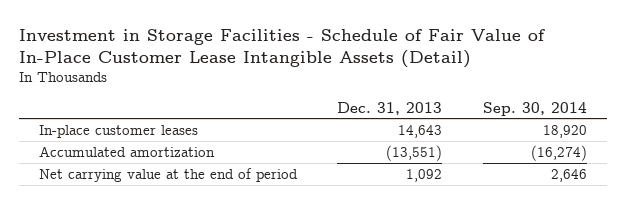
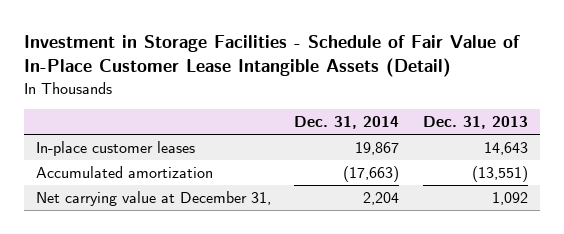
[482,101,587,116] Sep. 30, 2014 -> none
none -> [294,116,400,130] Dec. 31, 2014
[38,167,298,182] Net carrying value at the end of period -> [35,190,271,206] Net carrying value at December 31,

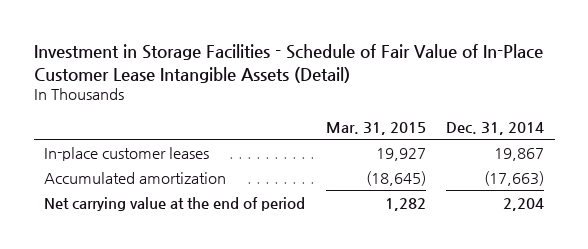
[423,116,529,130] Dec. 31, 2013 -> none
none -> [325,121,426,135] Mar. 31, 2015
[35,190,271,206] Net carrying value at December 31, -> [44,196,306,211] Net carrying value at the end of period

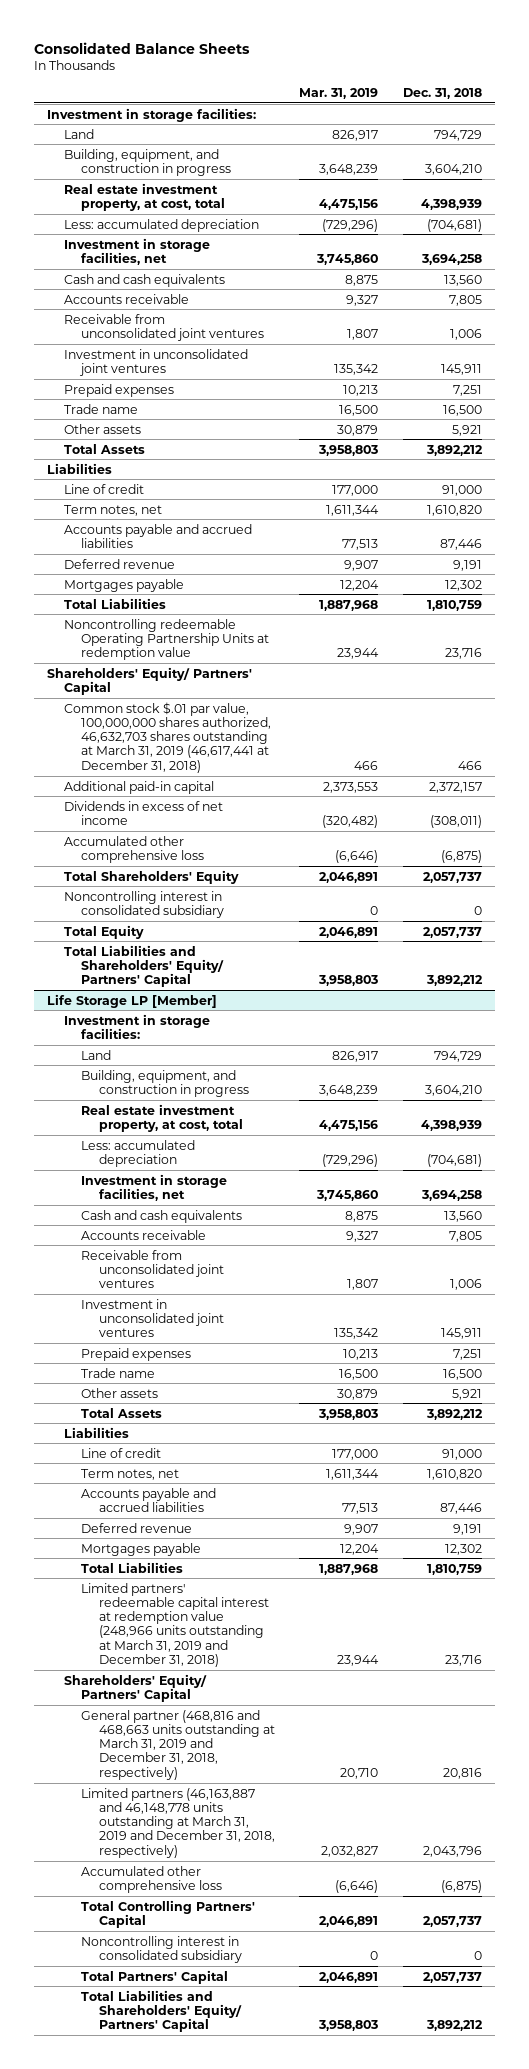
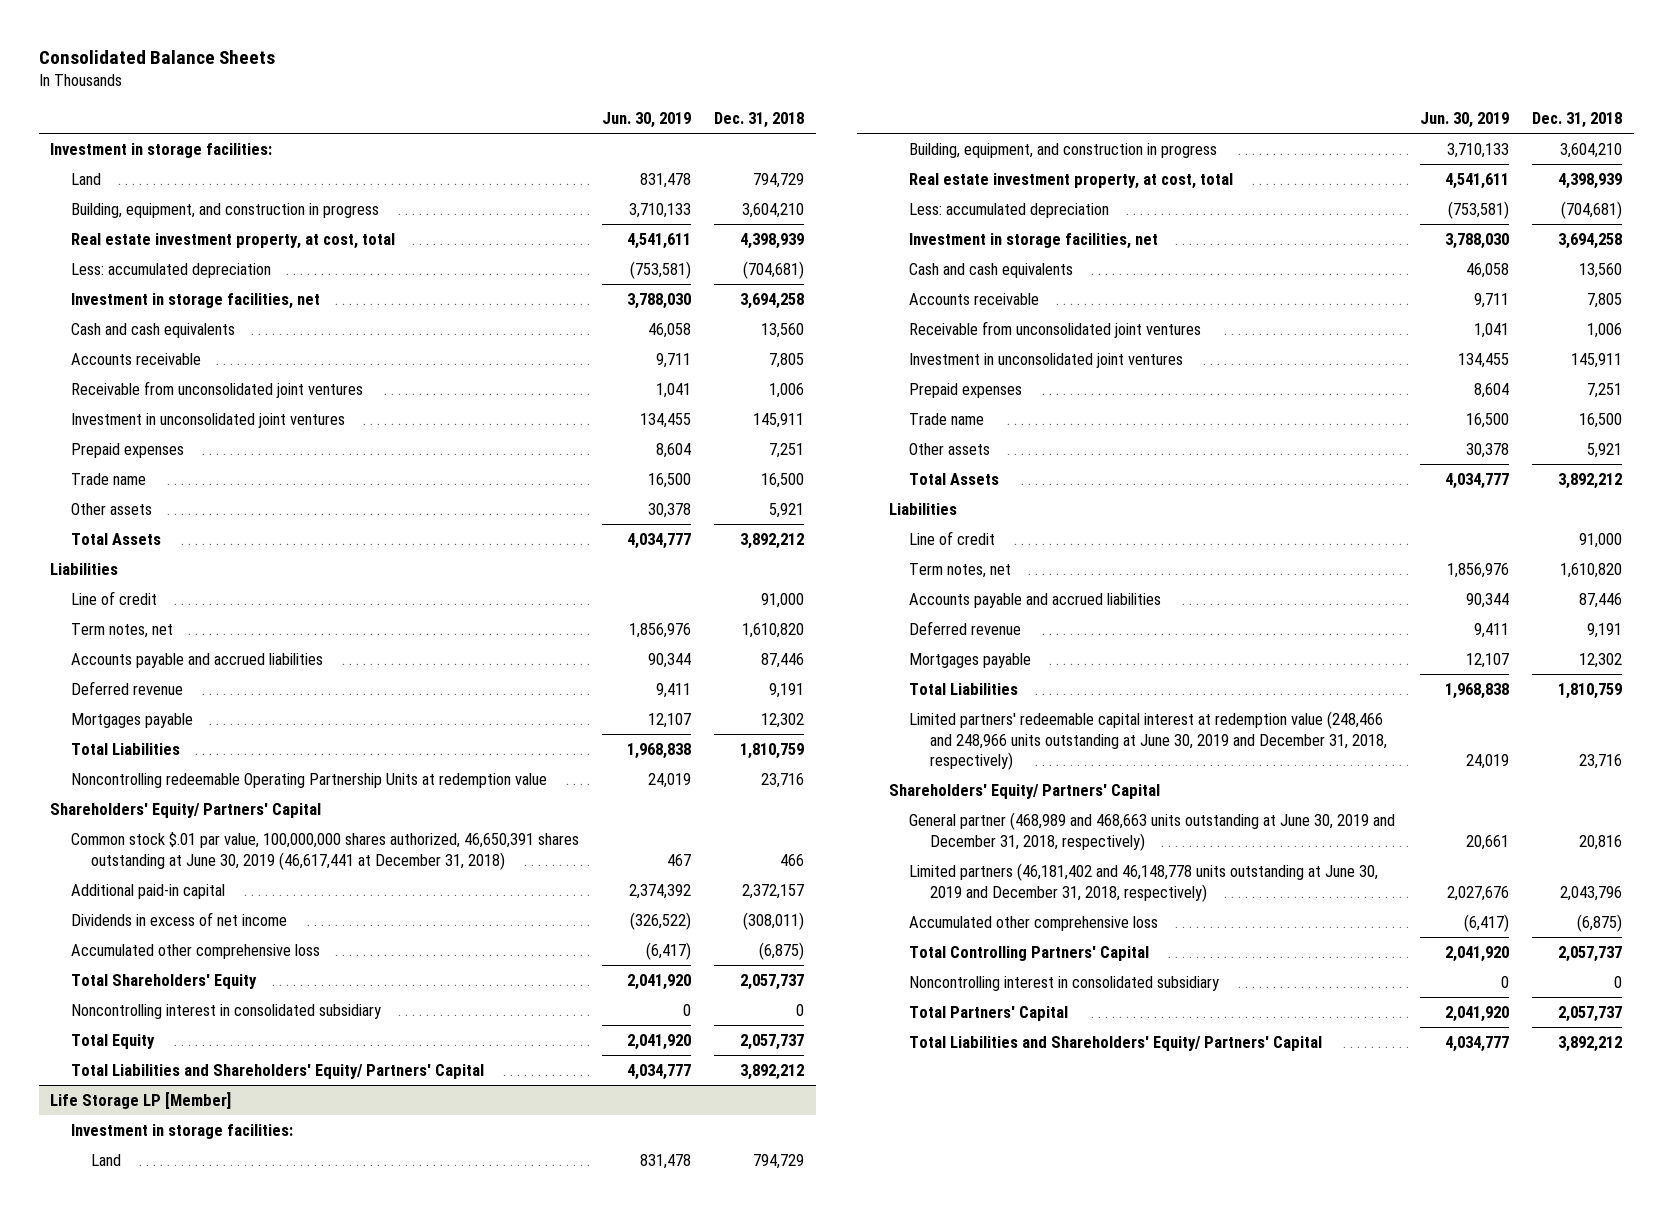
[299,87,379,99] Mar. 31, 2019 -> none
none -> [601,111,691,128] Jun. 30, 2019
[64,701,272,773] Common stock $.01 par value, 100,000,000 shares authorized, 46,632,703 shares outstanding at March 31, 2019 (46,617,441 at December 31, 2018) -> [70,832,579,870] Common stock $.01 par value, 100,000,000 shares authorized, 46,650,391 shares outstanding at June 30, 2019 (46,617,441 at December 31, 2018)
[81,1582,269,1667] Limited partners' redeemable capital interest at redemption value (248,966 units outstanding at March 31, 2019 and December 31, 2018) -> [909,711,1387,771] Limited partners' redeemable capital interest at redemption value (248,466 and 248,966 units outstanding at June 30, 2019 and December 31, 2018, respectively)
[81,1709,275,1780] General partner (468,816 and 468,663 units outstanding at March 31, 2019 and December 31, 2018, respectively) -> [909,812,1396,851] General partner (468,989 and 468,663 units outstanding at June 30, 2019 and December 31, 2018, respectively)
[81,1787,275,1858] Limited partners (46,163,887 and 46,148,778 units outstanding at March 31, 2019 and December 31, 2018, respectively) -> [909,863,1379,902] Limited partners (46,181,402 and 46,148,778 units outstanding at June 30, 2019 and December 31, 2018, respectively)

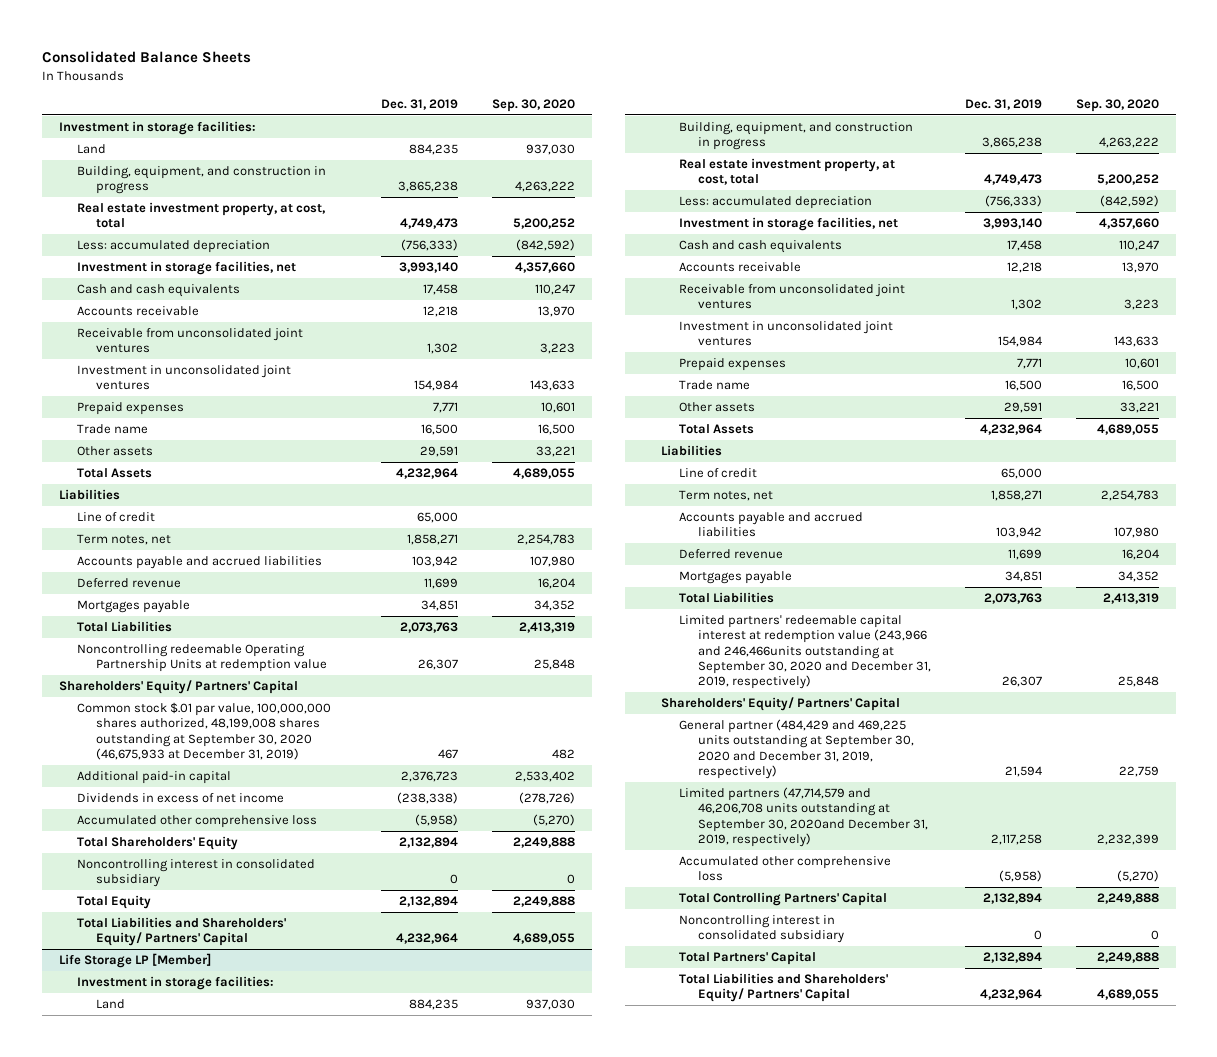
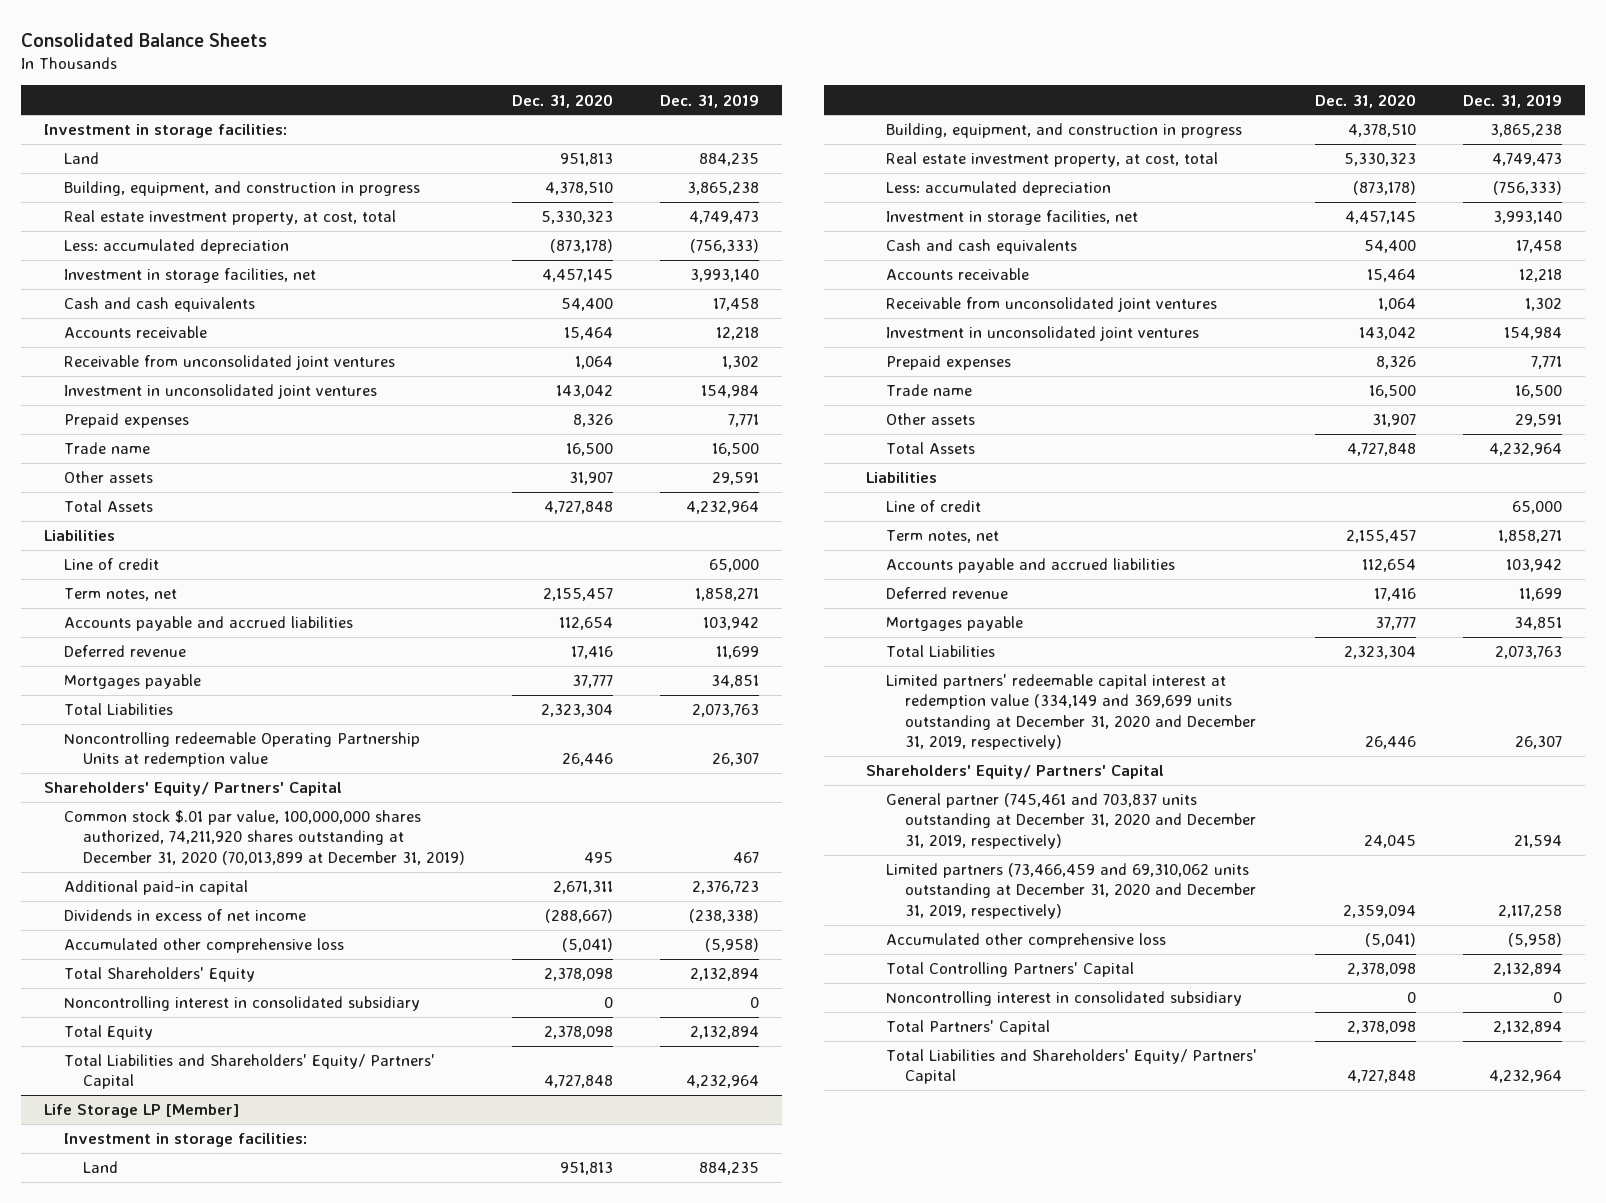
[492,99,576,113] Sep. 30, 2020 -> none
none -> [511,93,613,108] Dec. 31, 2020
[77,702,332,760] Common stock $.01 par value, 100,000,000 shares authorized, 48,199,008 shares outstanding at September 30, 2020 (46,675,933 at December 31, 2019) -> [63,810,466,865] Common stock $.01 par value, 100,000,000 shares authorized, 74,211,920 shares outstanding at December 31, 2020 (70,013,899 at December 31, 2019)
[679,615,932,690] Limited partners' redeemable capital interest at redemption value (243,966 and 246,466units outstanding at September 30, 2020 and December 31, 2019, respectively) -> [885,674,1257,751] Limited partners' redeemable capital interest at redemption value (334,149 and 369,699 units outstanding at December 31, 2020 and December 31, 2019, respectively)
[679,719,915,779] General partner (484,429 and 469,225 units outstanding at September 30, 2020 and December 31, 2019, respectively) -> [885,793,1257,849] General partner (745,461 and 703,837 units outstanding at December 31, 2020 and December 31, 2019, respectively)
[679,787,929,847] Limited partners (47,714,579 and 46,206,708 units outstanding at September 30, 2020and December 31, 2019, respectively) -> [885,863,1257,919] Limited partners (73,466,459 and 69,310,062 units outstanding at December 31, 2020 and December 31, 2019, respectively)

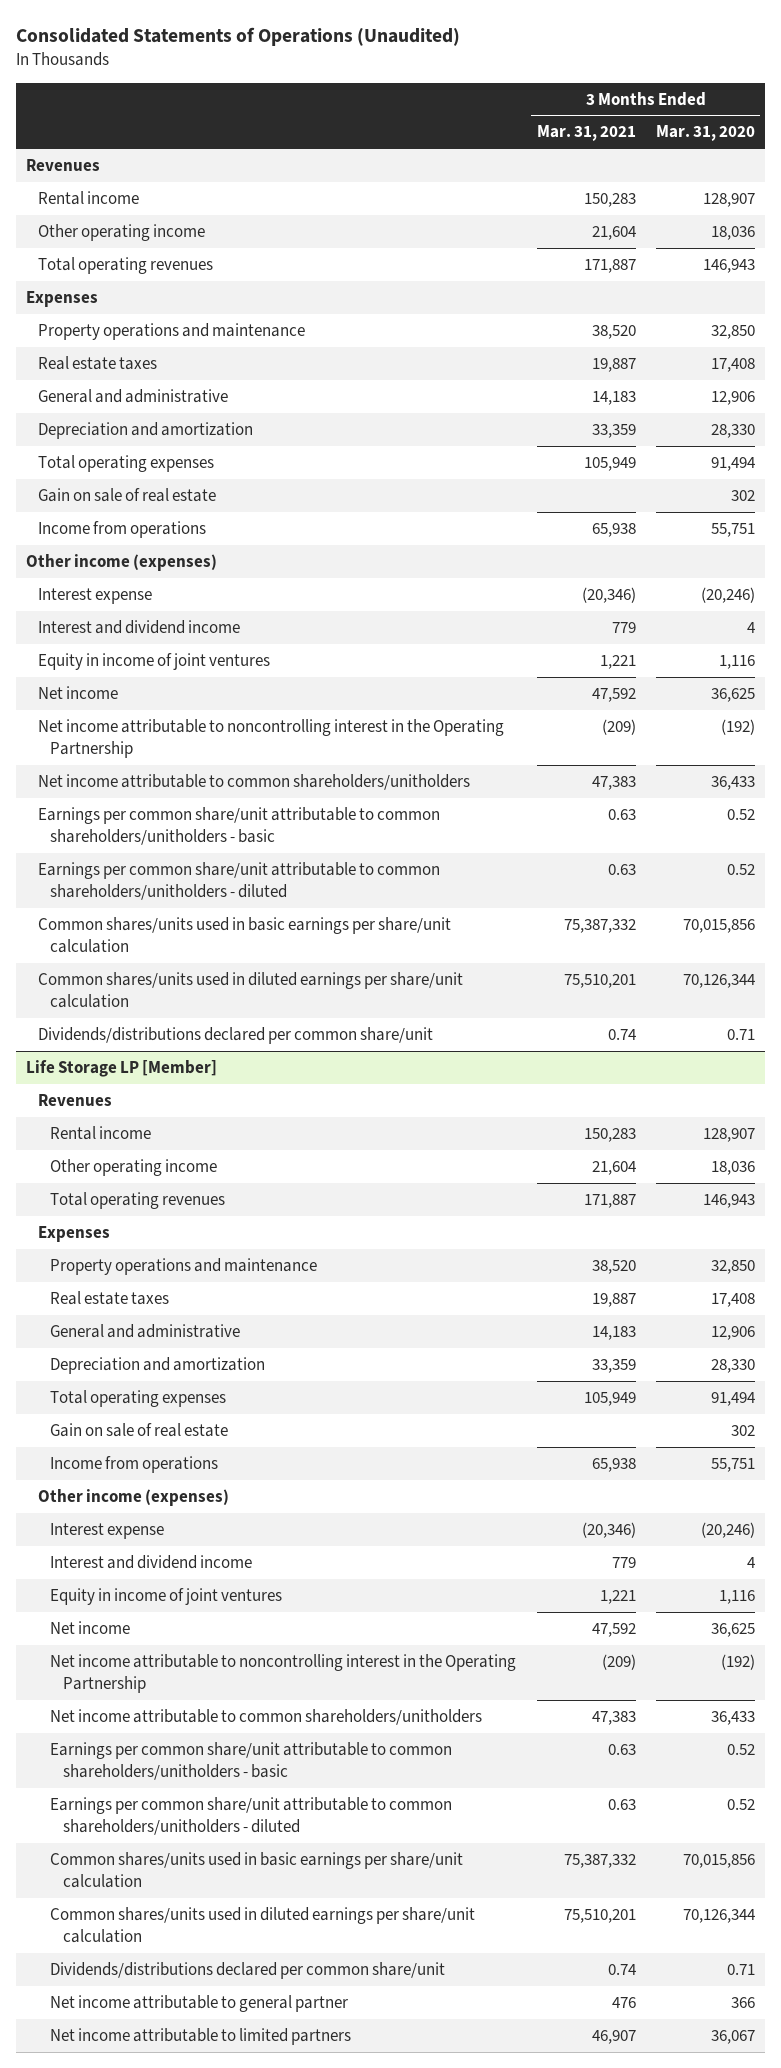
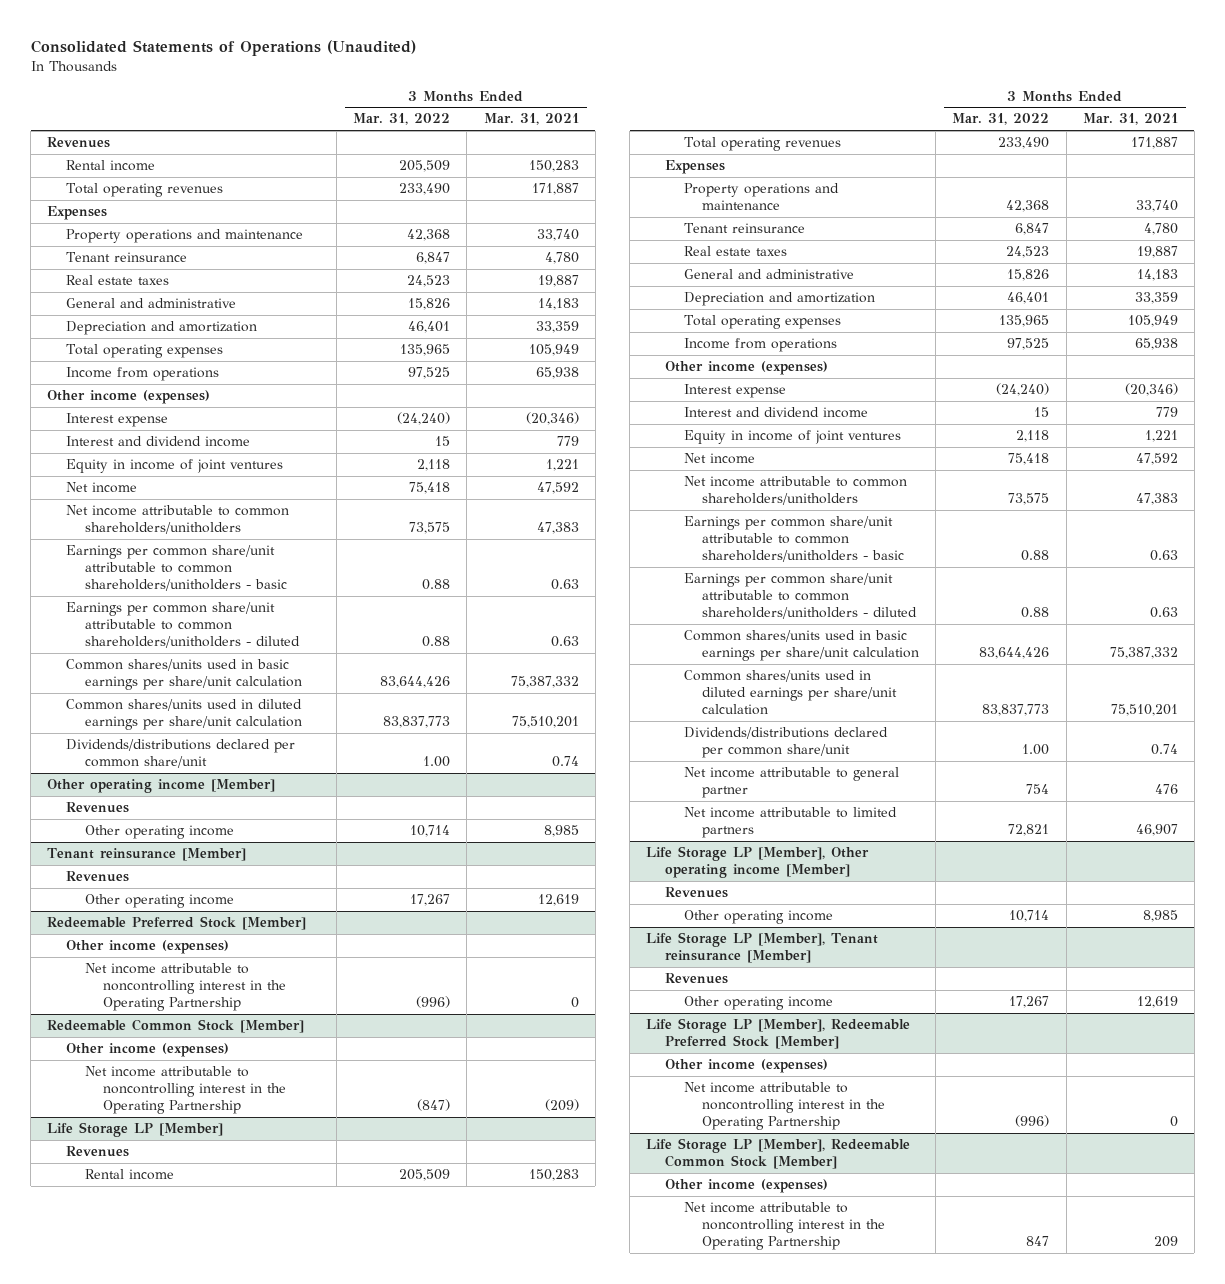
[655,125,755,142] Mar. 31, 2020 -> none
none -> [353,113,451,126] Mar. 31, 2022
[38,224,206,242] Other operating income -> none
[591,325,636,340] 38,520 -> [536,229,579,242] 33,740
none -> [65,252,187,263] Tenant reinsurance
[38,488,217,503] Gain on sale of real estate -> none
[38,719,505,759] Net income attributable to noncontrolling interest in the Operating Partnership -> none
none -> [47,779,276,794] Other operating income [Member]
none -> [65,802,129,814] Revenues
none -> [84,825,234,840] Other operating income
none -> [47,848,247,862] Tenant reinsurance [Member]
none -> [65,871,129,883] Revenues
none -> [84,894,234,909] Other operating income
none -> [47,916,307,931] Redeemable Preferred Stock [Member]
none -> [65,940,229,955] Other income (expenses)
none -> [84,963,287,1012] Net income attributable to noncontrolling interest in the Operating Partnership
none -> [47,1019,305,1034] Redeemable Common Stock [Member]
none -> [65,1043,229,1058] Other income (expenses)
none -> [84,1066,287,1115] Net income attributable to noncontrolling interest in the Operating Partnership
[50,1159,218,1177] Other operating income -> none
[591,1260,636,1275] 38,520 -> [1135,200,1178,213] 33,740
none -> [683,223,805,234] Tenant reinsurance
[50,1423,229,1438] Gain on sale of real estate -> none
[50,1654,517,1694] Net income attributable to noncontrolling interest in the Operating Partnership -> none
none -> [646,846,870,879] Life Storage LP [Member], Other operating income [Member]
none -> [664,887,728,899] Revenues
none -> [683,910,833,925] Other operating income
none -> [646,932,879,964] Life Storage LP [Member], Tenant reinsurance [Member]
none -> [664,973,728,985] Revenues
none -> [683,996,833,1011] Other operating income
none -> [646,1018,911,1050] Life Storage LP [Member], Redeemable Preferred Stock [Member]
none -> [664,1059,828,1074] Other income (expenses)
none -> [683,1082,886,1131] Net income attributable to noncontrolling interest in the Operating Partnership
none -> [646,1138,911,1170] Life Storage LP [Member], Redeemable Common Stock [Member]
none -> [664,1179,828,1194] Other income (expenses)
none -> [683,1202,886,1251] Net income attributable to noncontrolling interest in the Operating Partnership

